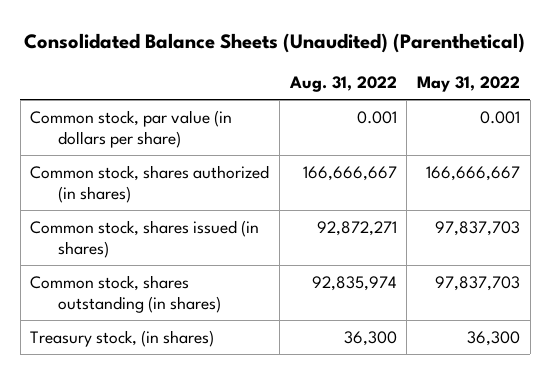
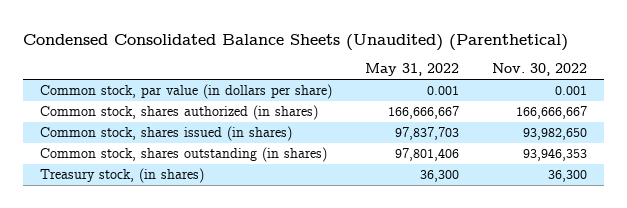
[24,32,526,53] Consolidated Balance Sheets (Unaudited) (Parenthetical) -> [23,33,569,51] Condensed Consolidated Balance Sheets (Unaudited) (Parenthetical)
[288,76,397,93] Aug. 31, 2022 -> none
none -> [492,63,588,77] Nov. 30, 2022
[435,275,521,291] 97,837,703 -> [395,148,460,162] 97,801,406

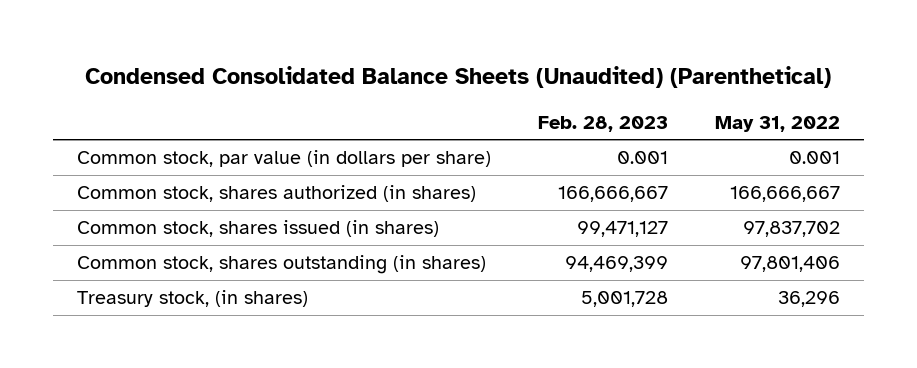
[492,63,588,77] Nov. 30, 2022 -> none
none -> [537,115,668,132] Feb. 28, 2023
[395,127,460,141] 97,837,703 -> [743,221,841,238] 97,837,702
[420,170,460,183] 36,300 -> [778,291,841,308] 36,296

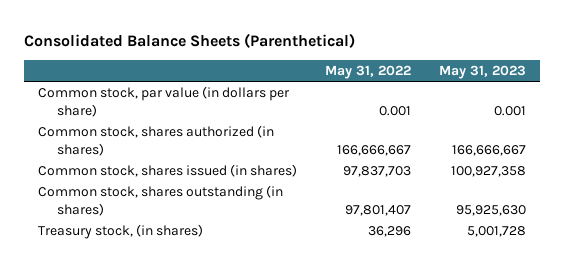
[85,66,832,89] Condensed Consolidated Balance Sheets (Unaudited) (Parenthetical) -> [24,32,356,48] Consolidated Balance Sheets (Parenthetical)
[537,115,668,132] Feb. 28, 2023 -> none
none -> [438,64,526,79] May 31, 2023
[743,221,841,238] 97,837,702 -> [342,166,411,178] 97,837,703
[740,256,841,273] 97,801,406 -> [344,205,411,217] 97,801,407

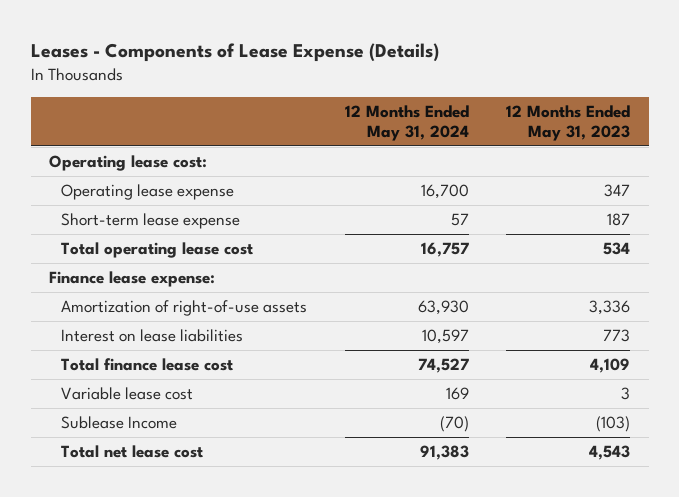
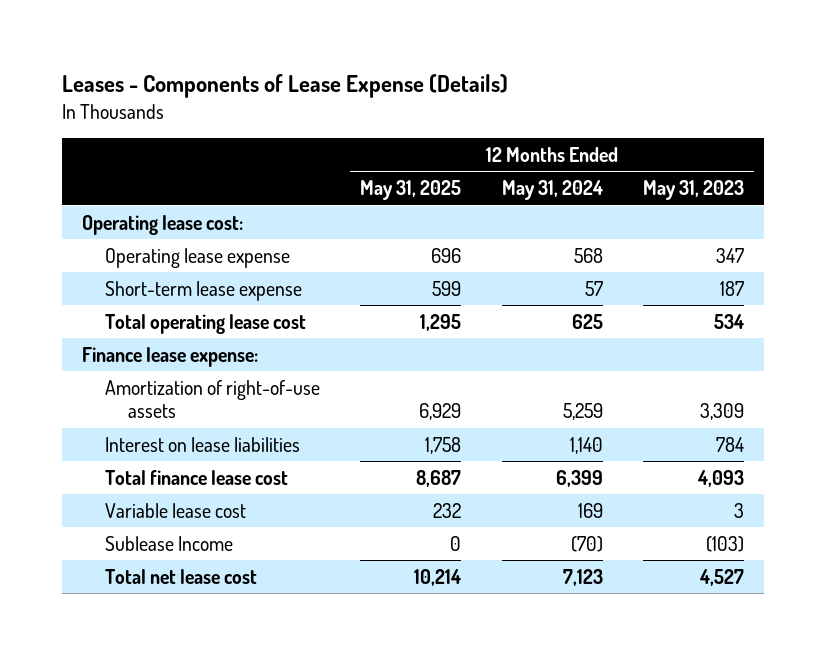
none -> [360,180,462,201] May 31, 2025
[420,183,469,199] 16,700 -> [573,247,603,263] 568
[420,241,469,257] 16,757 -> [571,313,603,329] 625
[417,299,469,315] 63,930 -> [562,403,603,421] 5,259
[588,299,630,315] 3,336 -> [699,403,744,421] 3,309
[421,328,469,344] 10,597 -> [569,436,603,454] 1,140
[602,328,630,342] 773 -> [715,436,744,452] 784
[417,357,469,373] 74,527 -> [555,469,603,487] 6,399
[589,357,630,373] 4,109 -> [696,469,744,487] 4,093
[419,444,469,460] 91,383 -> [562,568,603,586] 7,123
[588,444,630,460] 4,543 -> [698,568,744,586] 4,527

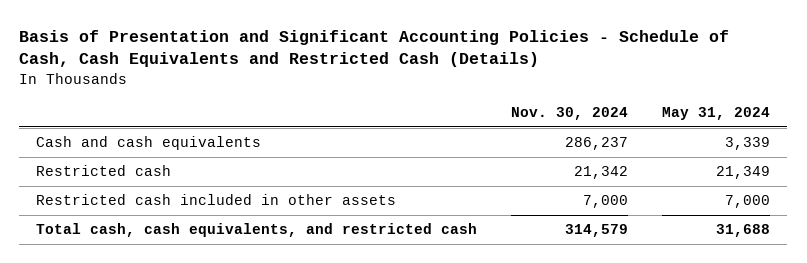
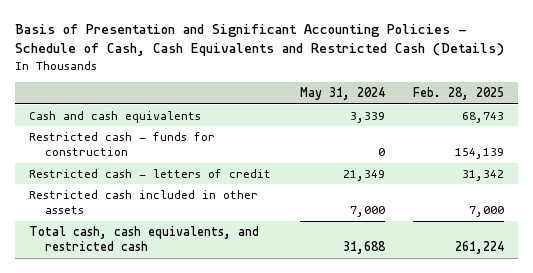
[511,107,629,121] Nov. 30, 2024 -> none
none -> [412,87,504,101] Feb. 28, 2025
none -> [29,131,216,157] Restricted cash - funds for construction
[36,165,172,177] Restricted cash -> [29,168,272,178] Restricted cash - letters of credit

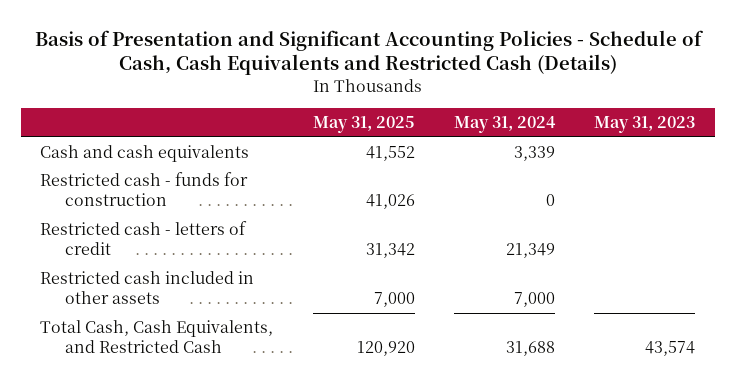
[412,87,504,101] Feb. 28, 2025 -> none
none -> [312,116,415,134] May 31, 2025
none -> [594,116,696,134] May 31, 2023
[29,225,260,252] Total cash, cash equivalents, and restricted cash -> [40,320,274,354] Total Cash, Cash Equivalents, and Restricted Cash

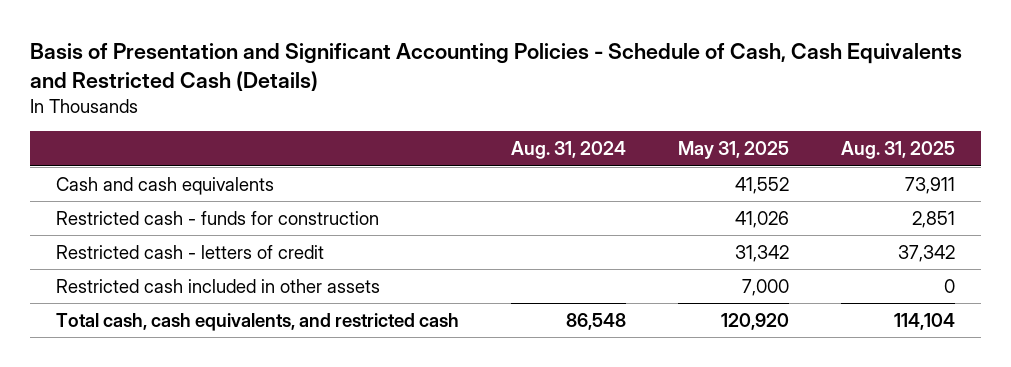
[453,116,556,134] May 31, 2024 -> none
[594,116,696,134] May 31, 2023 -> none
none -> [510,141,626,160] Aug. 31, 2024
none -> [841,141,956,160] Aug. 31, 2025
[40,320,274,354] Total Cash, Cash Equivalents, and Restricted Cash -> [55,312,459,331] Total cash, cash equivalents, and restricted cash

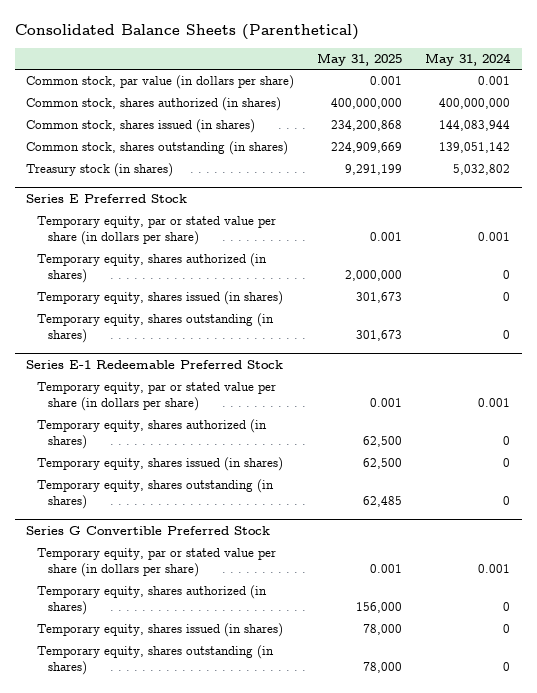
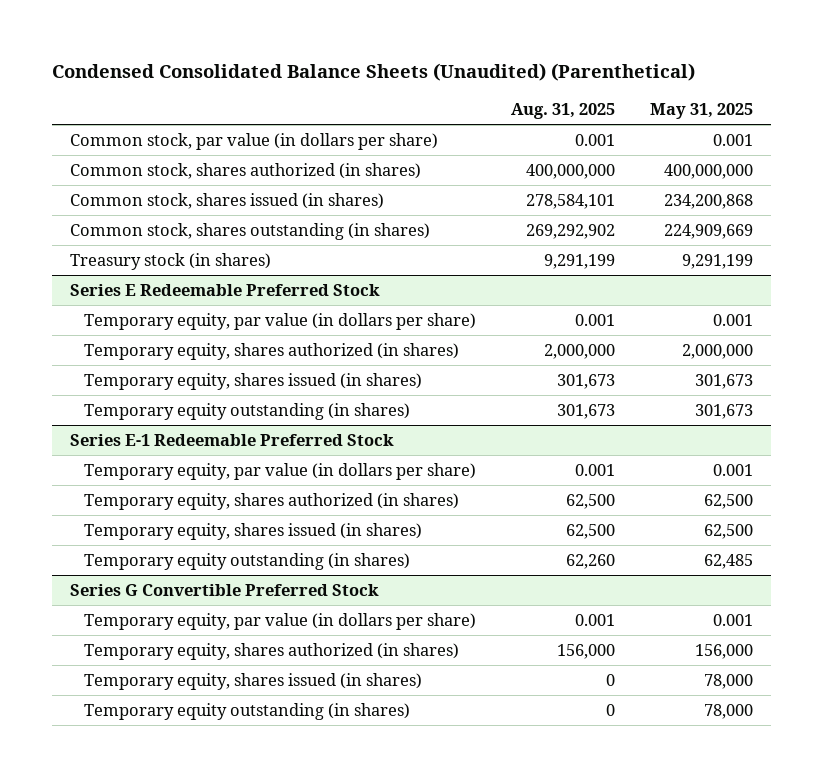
[15,23,360,40] Consolidated Balance Sheets (Parenthetical) -> [52,62,696,81] Condensed Consolidated Balance Sheets (Unaudited) (Parenthetical)
[425,52,512,66] May 31, 2024 -> none
none -> [511,102,616,119] Aug. 31, 2025
[26,194,188,204] Series E Preferred Stock -> [70,284,381,297] Series E Redeemable Preferred Stock
[37,216,277,246] Temporary equity, par or stated value per share (in dollars per share) -> [83,313,476,331] Temporary equity, par value (in dollars per share)
[37,313,275,344] Temporary equity, shares outstanding (in shares) -> [83,403,410,421] Temporary equity outstanding (in shares)
[37,382,277,412] Temporary equity, par or stated value per share (in dollars per share) -> [83,463,476,481] Temporary equity, par value (in dollars per share)
[37,479,275,510] Temporary equity, shares outstanding (in shares) -> [83,553,410,571] Temporary equity outstanding (in shares)
[37,548,277,578] Temporary equity, par or stated value per share (in dollars per share) -> [83,613,476,631] Temporary equity, par value (in dollars per share)
[37,645,275,676] Temporary equity, shares outstanding (in shares) -> [83,703,410,721] Temporary equity outstanding (in shares)

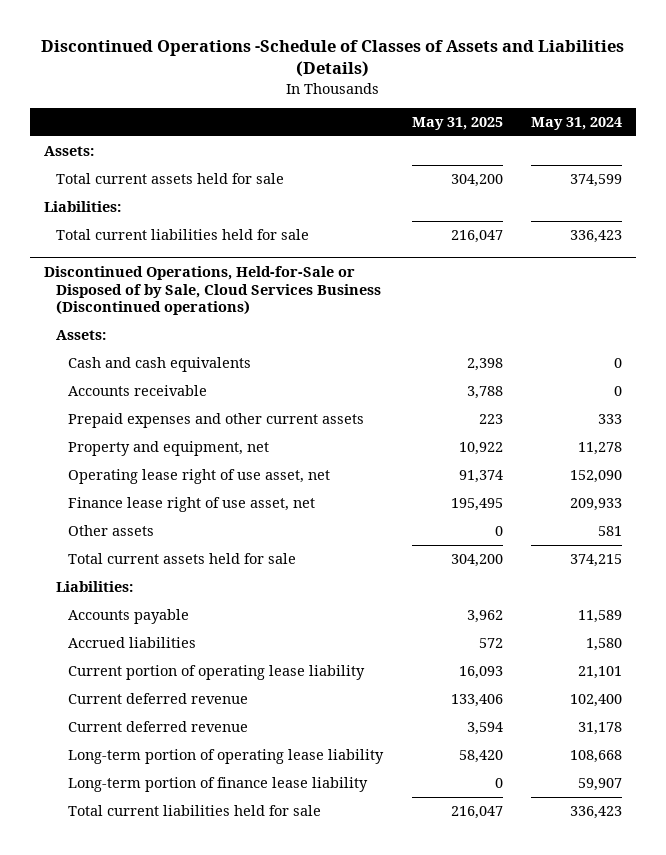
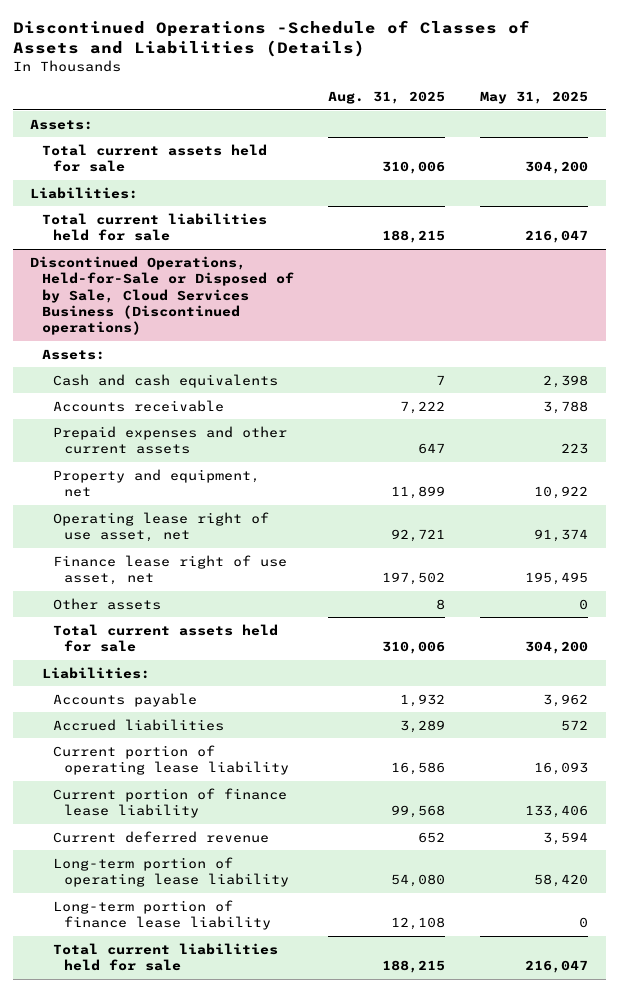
[531,117,623,131] May 31, 2024 -> none
none -> [328,91,446,105] Aug. 31, 2025
[67,693,248,705] Current deferred revenue -> [52,787,287,819] Current portion of finance lease liability

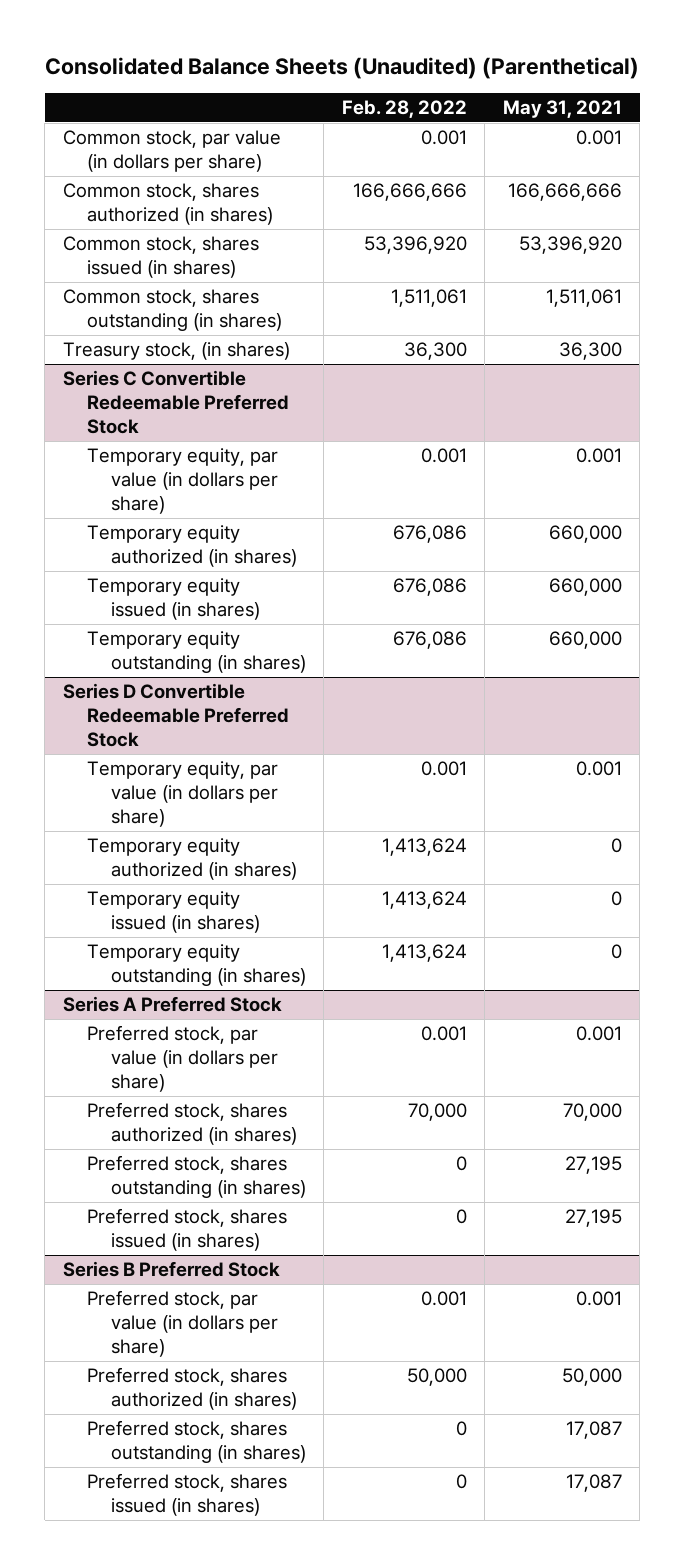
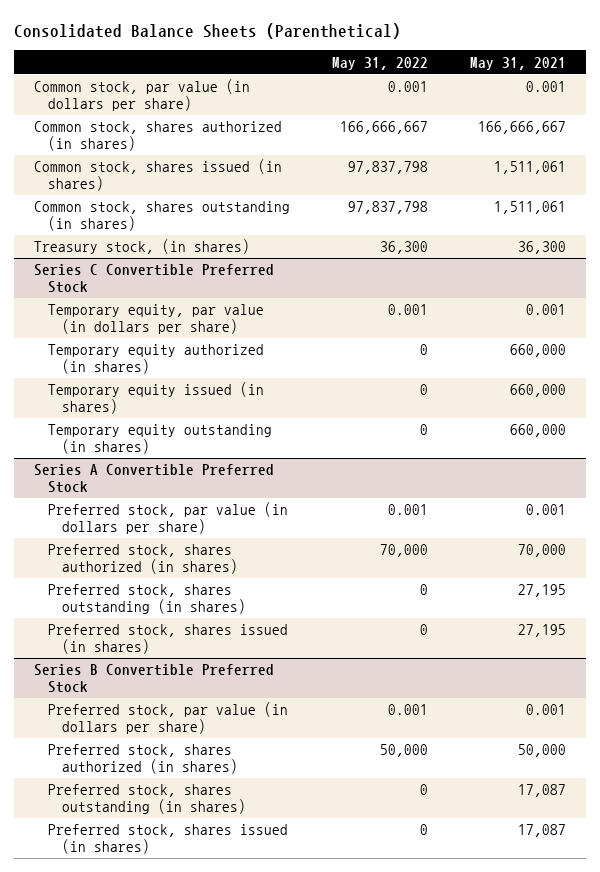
[45,57,640,80] Consolidated Balance Sheets (Unaudited) (Parenthetical) -> [13,23,401,40] Consolidated Balance Sheets (Parenthetical)
[341,100,467,119] Feb. 28, 2022 -> none
none -> [332,56,429,70] May 31, 2022
[507,183,622,202] 166,666,666 -> [477,121,566,135] 166,666,667
[518,236,622,255] 53,396,920 -> [493,161,566,175] 1,511,061
[62,370,289,434] Series C Convertible Redeemable Preferred Stock -> [34,264,275,294] Series C Convertible Preferred Stock
[62,683,289,747] Series D Convertible Redeemable Preferred Stock -> none
[86,761,278,827] Temporary equity, par value (in dollars per share) -> none
[86,838,297,881] Temporary equity authorized (in shares) -> none
[86,891,260,934] Temporary equity issued (in shares) -> none
[86,944,306,987] Temporary equity outstanding (in shares) -> none
[62,996,282,1013] Series A Preferred Stock -> [34,464,275,494] Series A Convertible Preferred Stock
[62,1261,280,1278] Series B Preferred Stock -> [34,664,275,694] Series B Convertible Preferred Stock

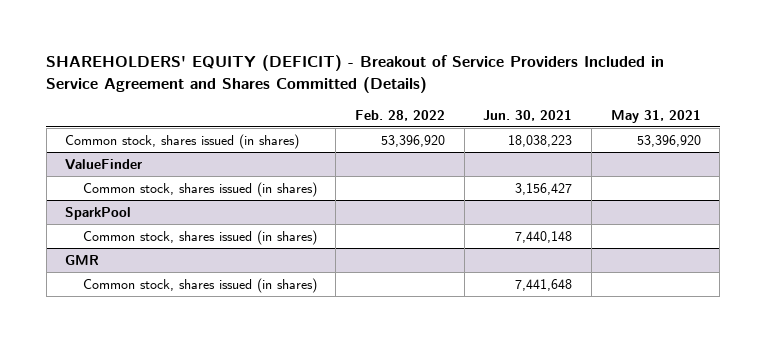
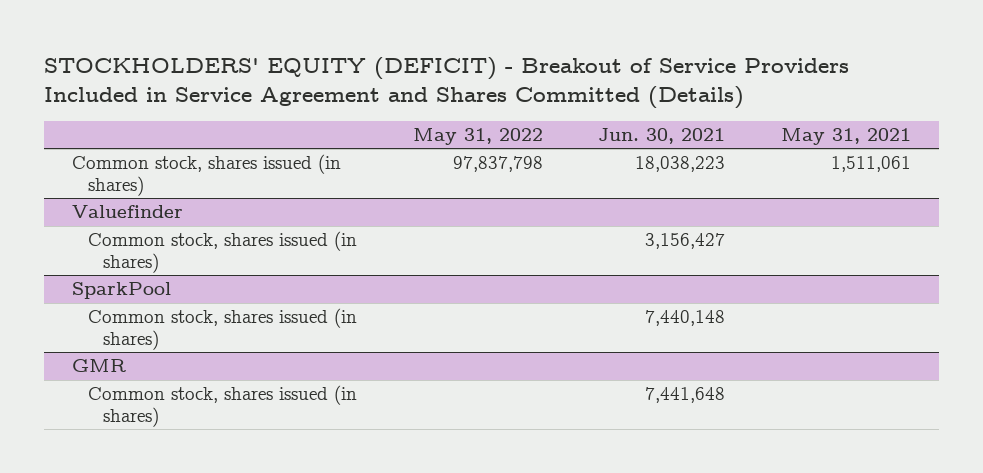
[46,55,665,93] SHAREHOLDERS' EQUITY (DEFICIT) - Breakout of Service Providers Included in Service Agreement and Shares Committed (Details) -> [43,56,849,110] STOCKHOLDERS' EQUITY (DEFICIT) - Breakout of Service Providers Included in Service Agreement and Shares Committed (Details)
[355,109,446,121] Feb. 28, 2022 -> none
none -> [412,128,543,146] May 31, 2022
[636,134,701,147] 53,396,920 -> [831,156,912,173] 1,511,061
[65,158,143,170] ValueFinder -> [71,205,183,219] Valuefinder

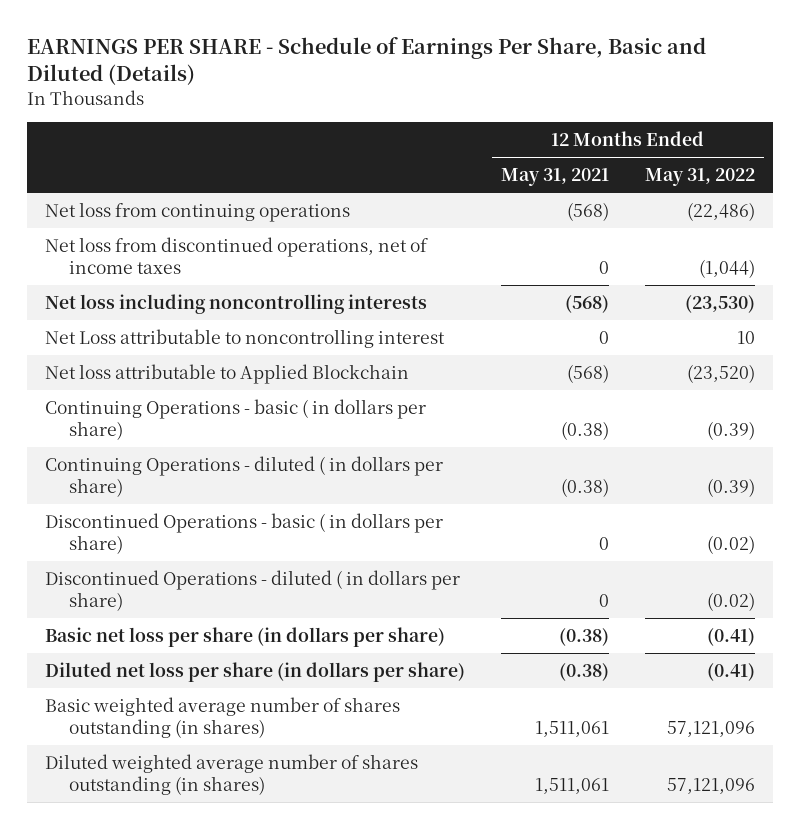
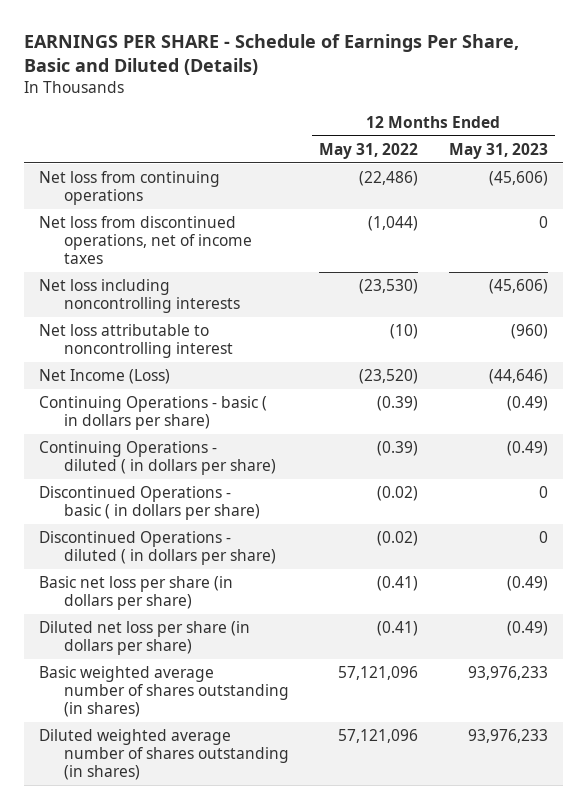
[501,168,610,187] May 31, 2021 -> none
none -> [448,142,548,159] May 31, 2023
[45,328,446,348] Net Loss attributable to noncontrolling interest -> [39,324,233,358] Net loss attributable to noncontrolling interest
[737,330,756,344] 10 -> [390,324,419,340] (10)
[45,363,410,384] Net loss attributable to Applied Blockchain -> [39,369,171,385] Net Income (Loss)

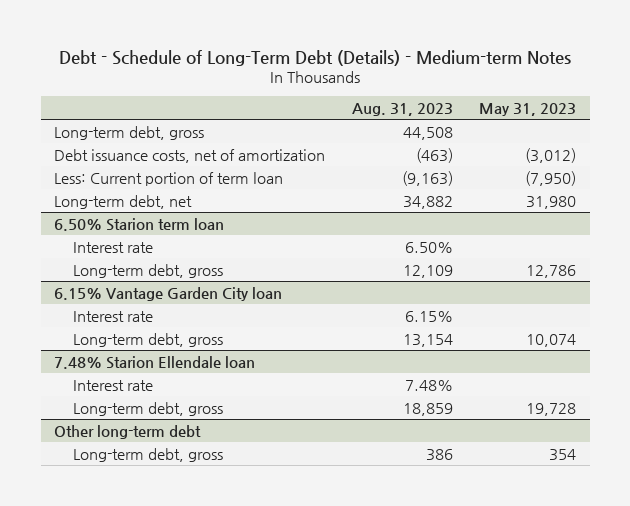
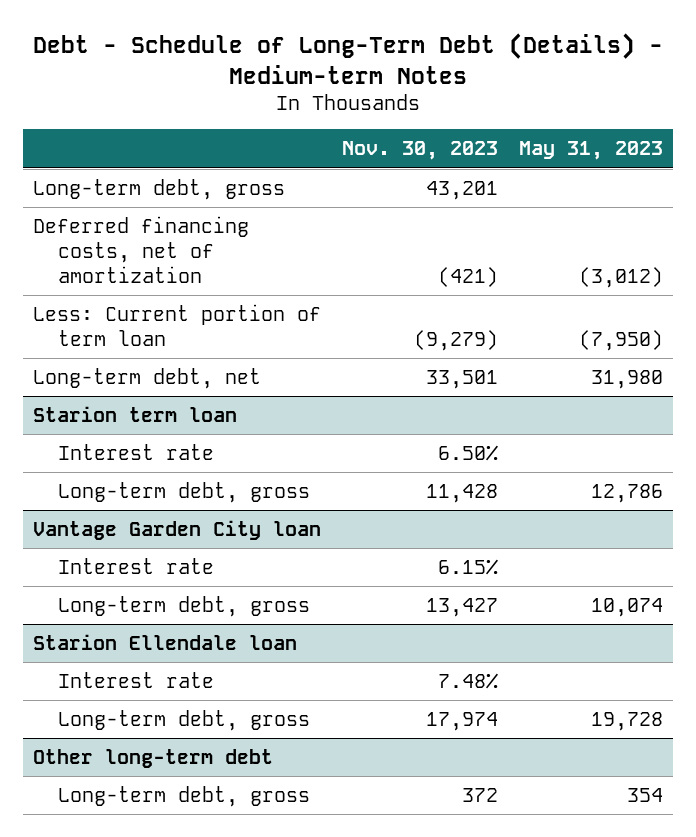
[351,102,453,116] Aug. 31, 2023 -> none
none -> [341,141,498,161] Nov. 30, 2023
[54,148,326,163] Debt issuance costs, net of amortization -> [33,215,250,284] Deferred financing costs, net of amortization
[54,217,225,231] 6.50% Starion term loan -> [33,405,238,422] Starion term loan
[54,286,283,301] 6.15% Vantage Garden City loan -> [33,519,322,540] Vantage Garden City loan
[54,355,256,369] 7.48% Starion Ellendale loan -> [33,633,298,650] Starion Ellendale loan

